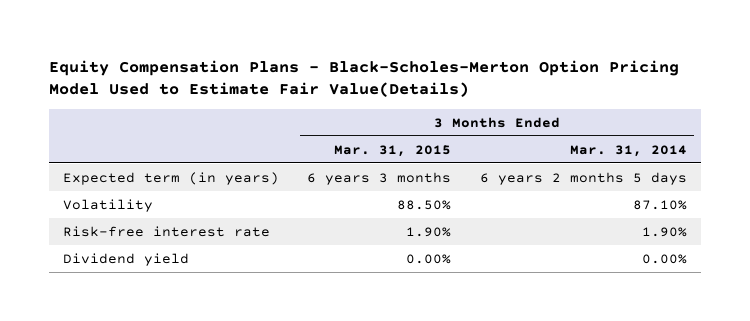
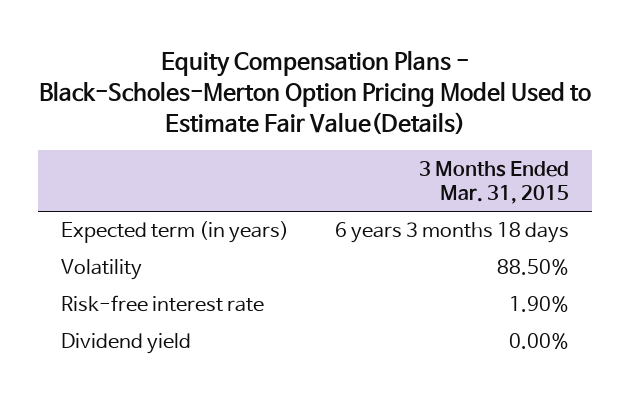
[569,144,687,157] Mar. 31, 2014 -> none
[307,171,452,185] 6 years 3 months -> [334,222,569,244] 6 years 3 months 18 days

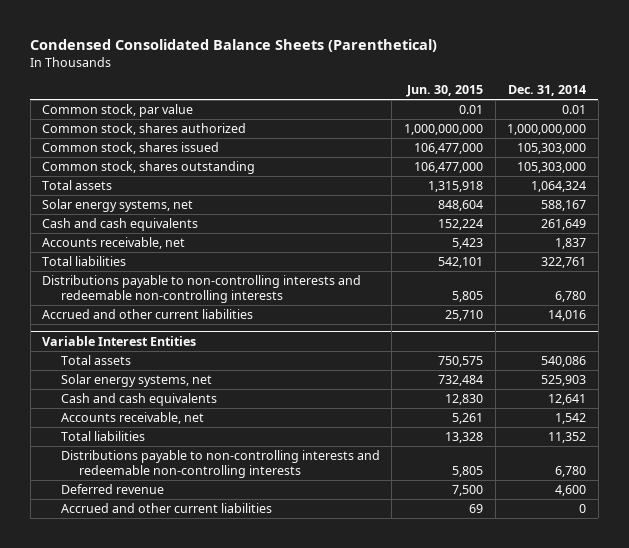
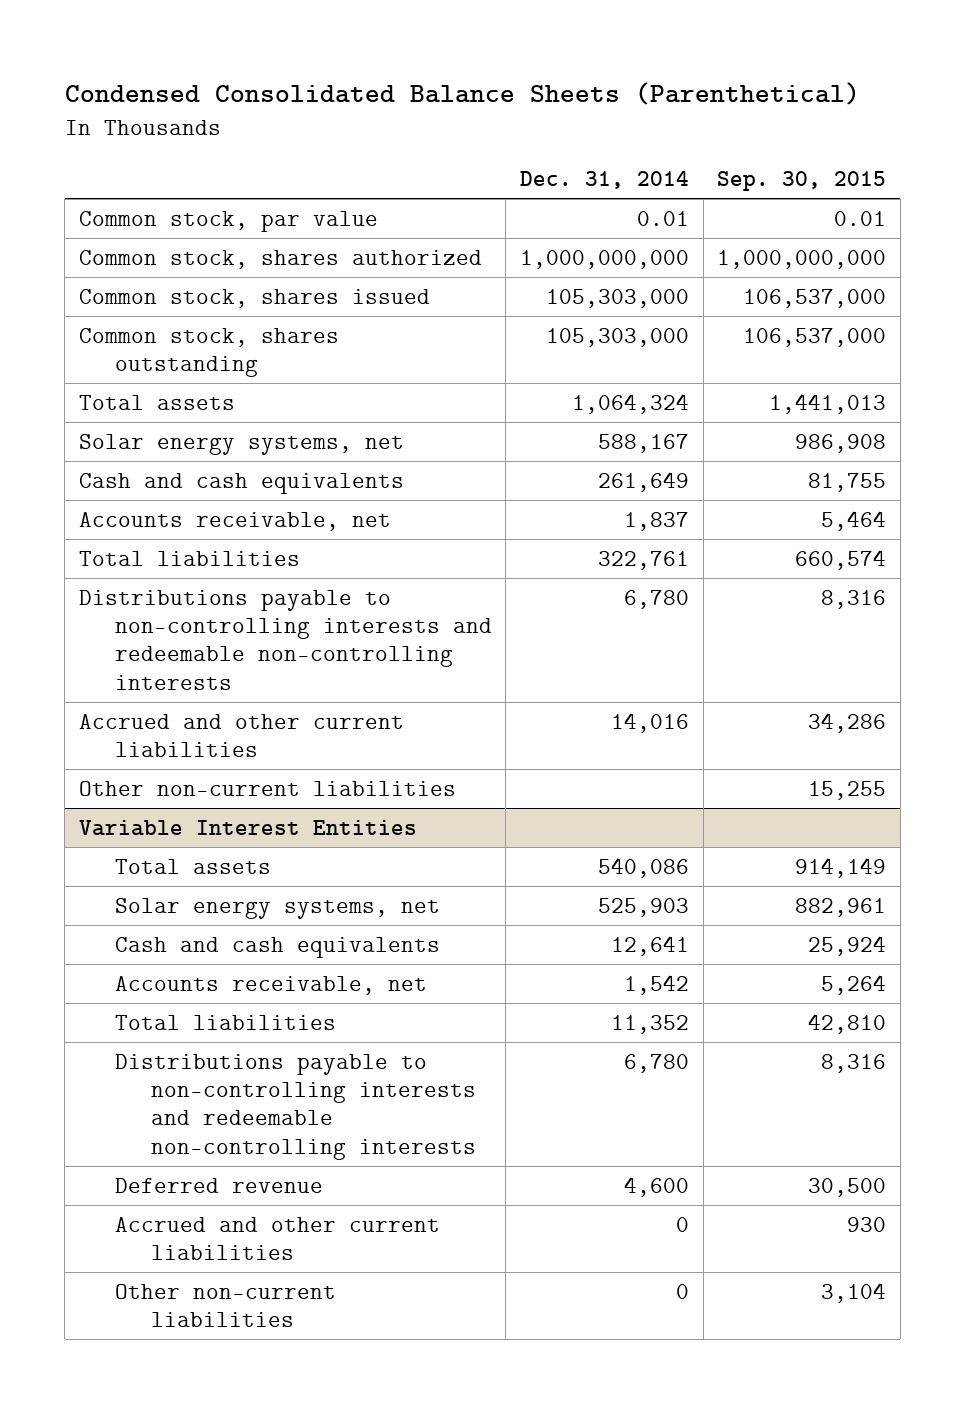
[406,85,484,98] Jun. 30, 2015 -> none
none -> [717,170,887,191] Sep. 30, 2015
none -> [78,780,456,796] Other non-current liabilities
none -> [114,1283,336,1328] Other non-current liabilities

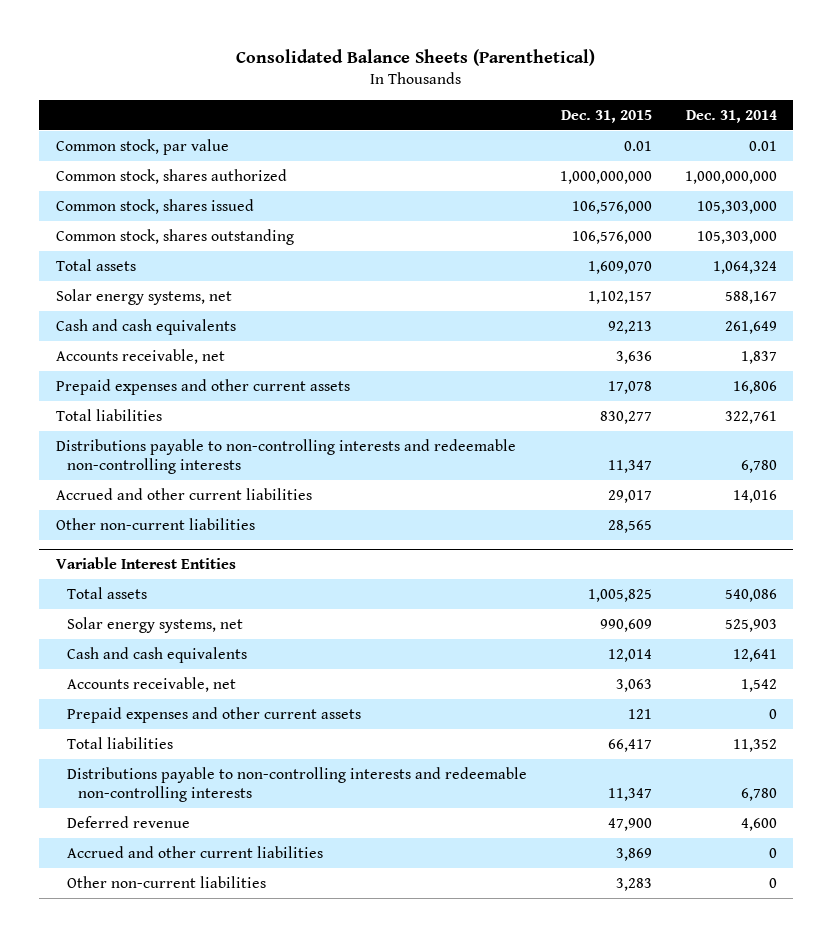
[64,82,860,106] Condensed Consolidated Balance Sheets (Parenthetical) -> [236,49,596,67] Consolidated Balance Sheets (Parenthetical)
[717,170,887,191] Sep. 30, 2015 -> none
none -> [560,109,652,123] Dec. 31, 2015
none -> [55,378,350,395] Prepaid expenses and other current assets
none -> [67,706,362,723] Prepaid expenses and other current assets

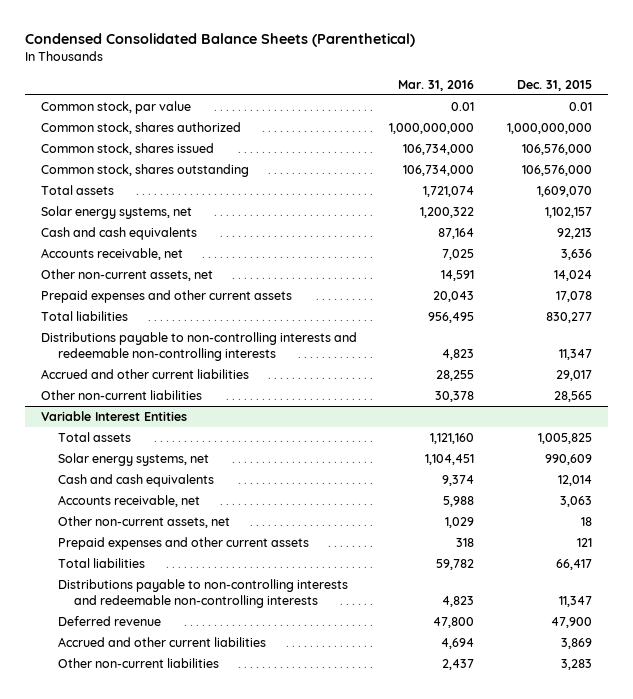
[236,49,596,67] Consolidated Balance Sheets (Parenthetical) -> [24,33,415,48] Condensed Consolidated Balance Sheets (Parenthetical)
[685,109,777,123] Dec. 31, 2014 -> none
none -> [398,79,475,91] Mar. 31, 2016
none -> [41,268,214,281] Other non-current assets, net
none -> [57,515,230,528] Other non-current assets, net

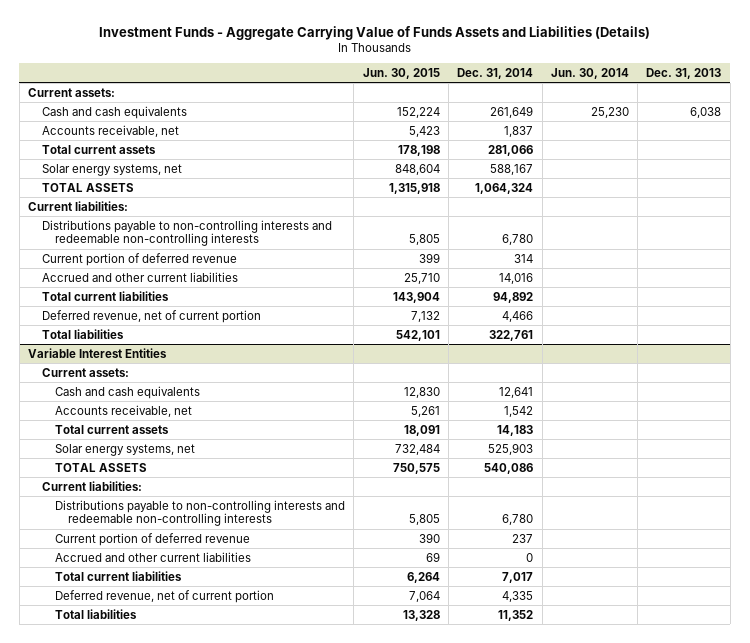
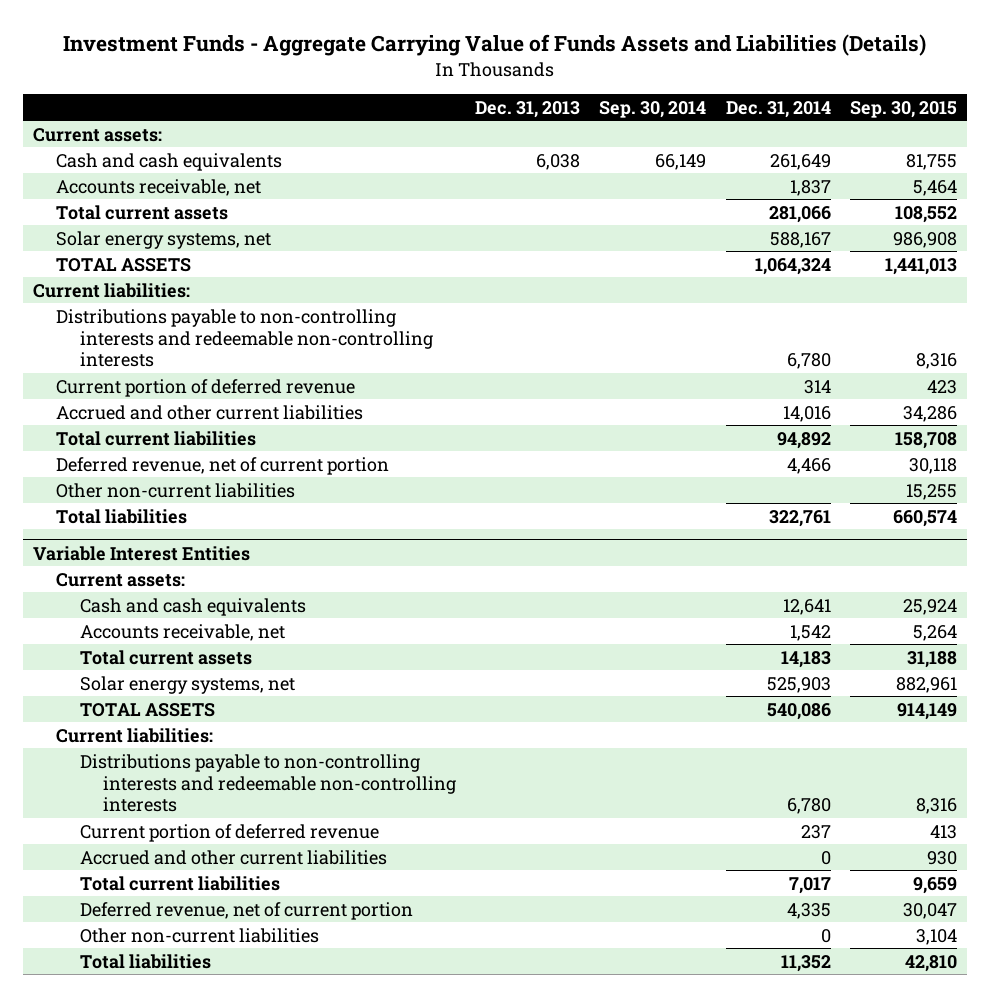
[362,68,440,80] Jun. 30, 2015 -> none
[550,68,629,80] Jun. 30, 2014 -> none
none -> [599,100,707,118] Sep. 30, 2014
none -> [849,100,957,118] Sep. 30, 2015
none -> [56,482,296,498] Other non-current liabilities
none -> [79,927,319,943] Other non-current liabilities

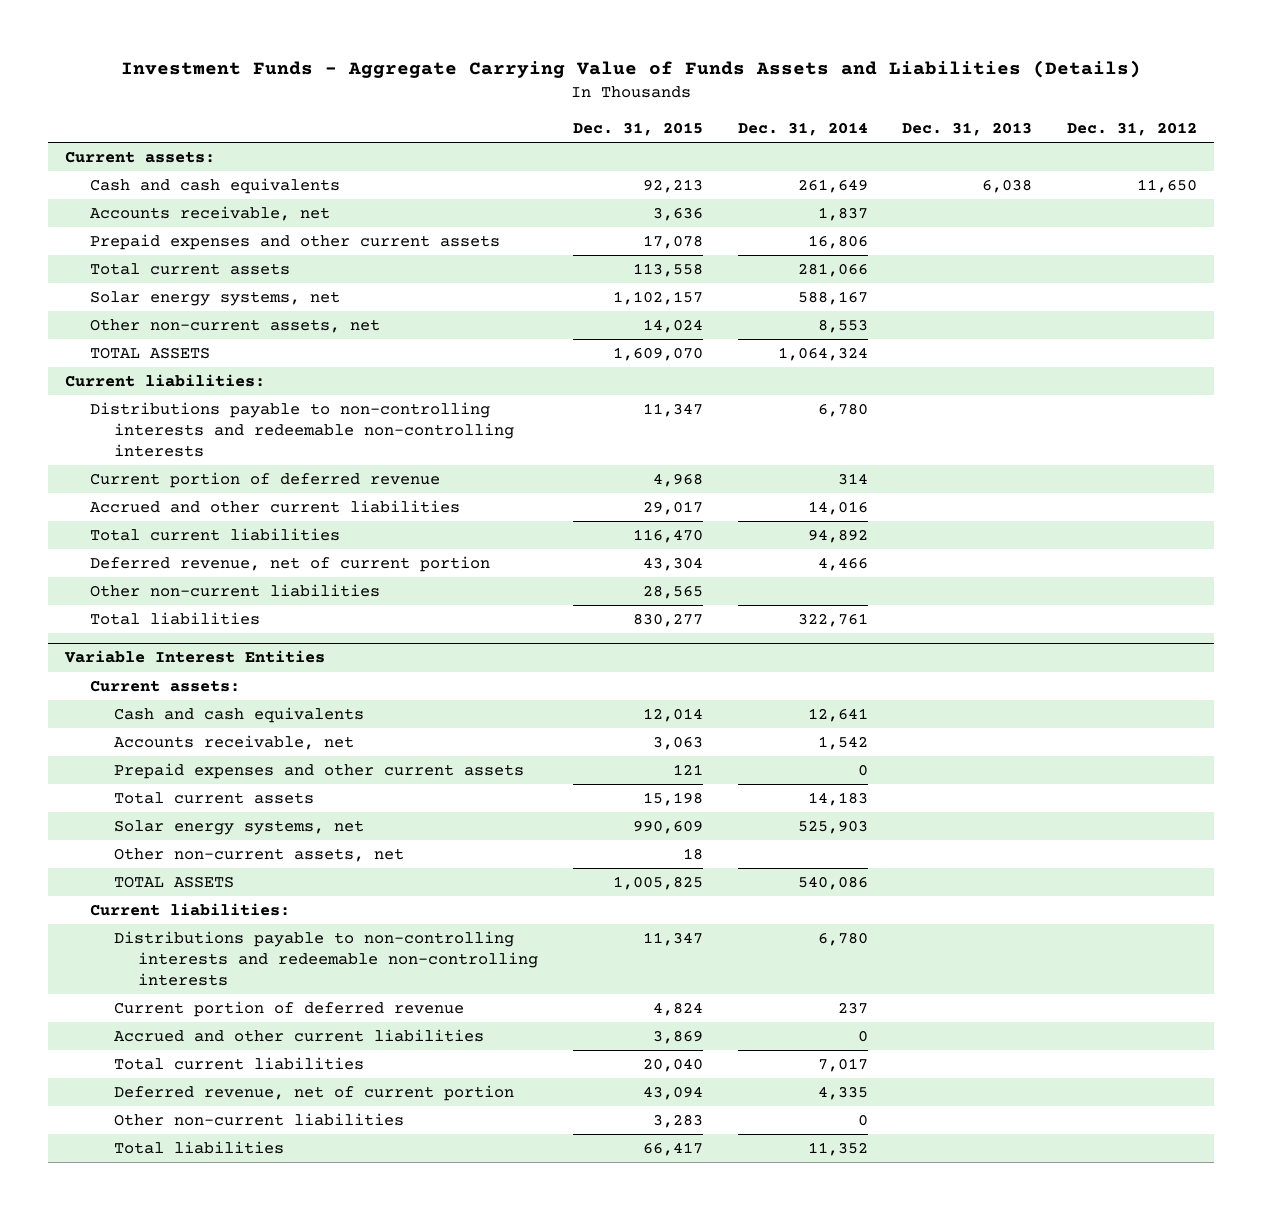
[599,100,707,118] Sep. 30, 2014 -> none
[849,100,957,118] Sep. 30, 2015 -> none
none -> [573,122,704,137] Dec. 31, 2015
none -> [1066,122,1197,137] Dec. 31, 2012
none -> [89,233,500,250] Prepaid expenses and other current assets
none -> [89,318,380,333] Other non-current assets, net
none -> [114,762,525,779] Prepaid expenses and other current assets
none -> [114,847,405,862] Other non-current assets, net

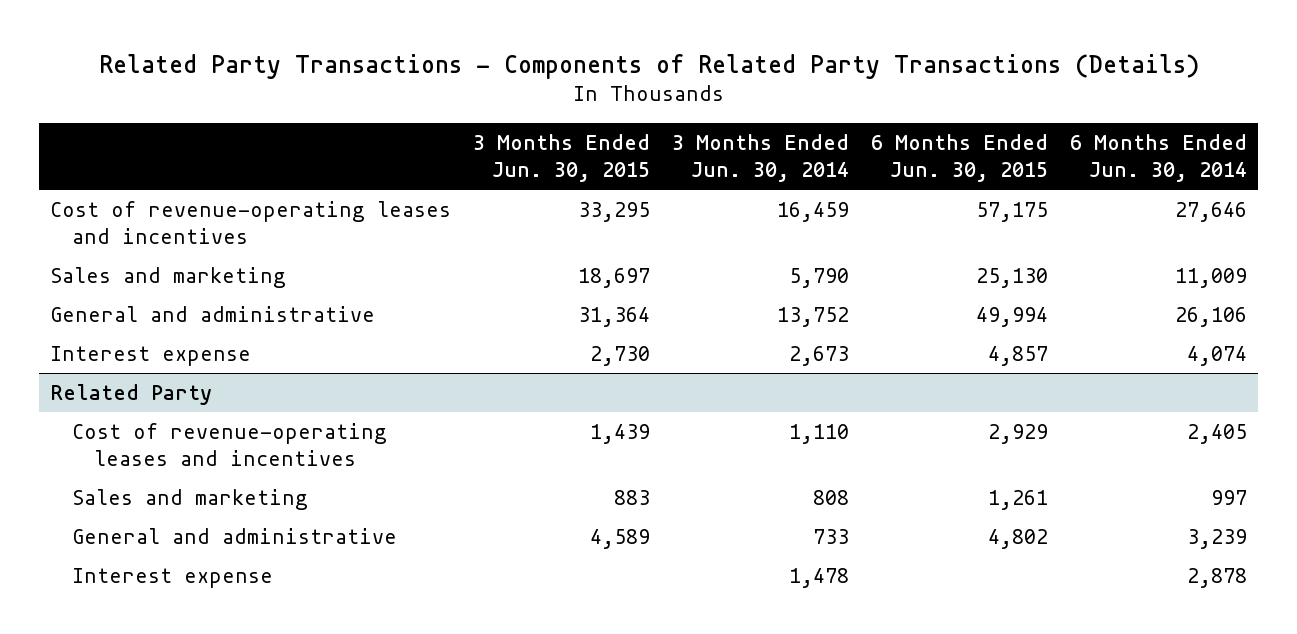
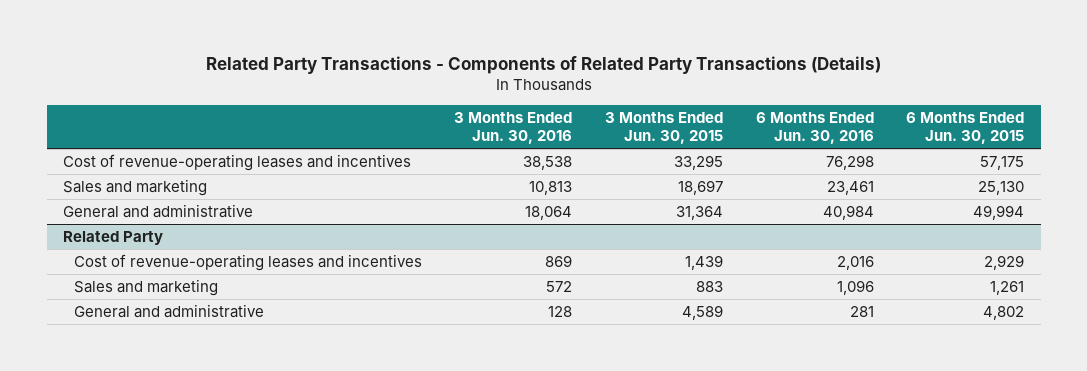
[672,133,850,183] 3 Months Ended Jun. 30, 2014 -> none
[1069,133,1247,183] 6 Months Ended Jun. 30, 2014 -> none
none -> [454,112,573,145] 3 Months Ended Jun. 30, 2016
none -> [755,112,874,145] 6 Months Ended Jun. 30, 2016
[50,345,252,366] Interest expense -> none
[72,567,274,588] Interest expense -> none

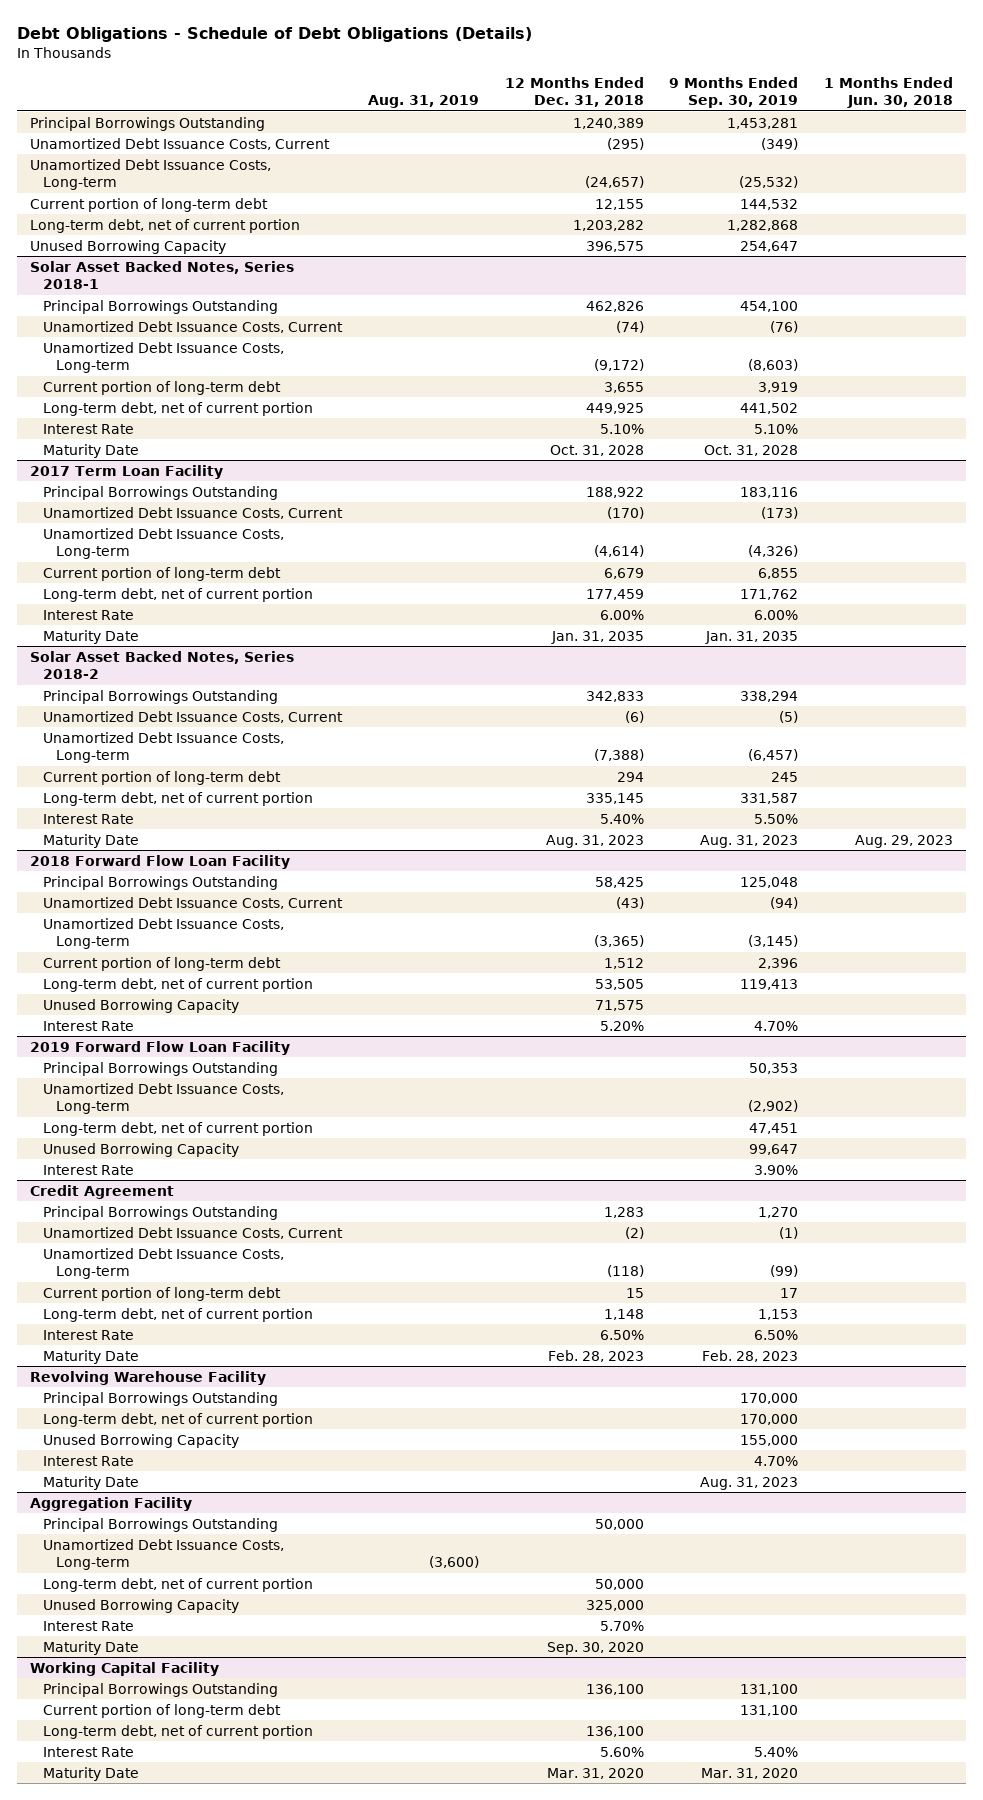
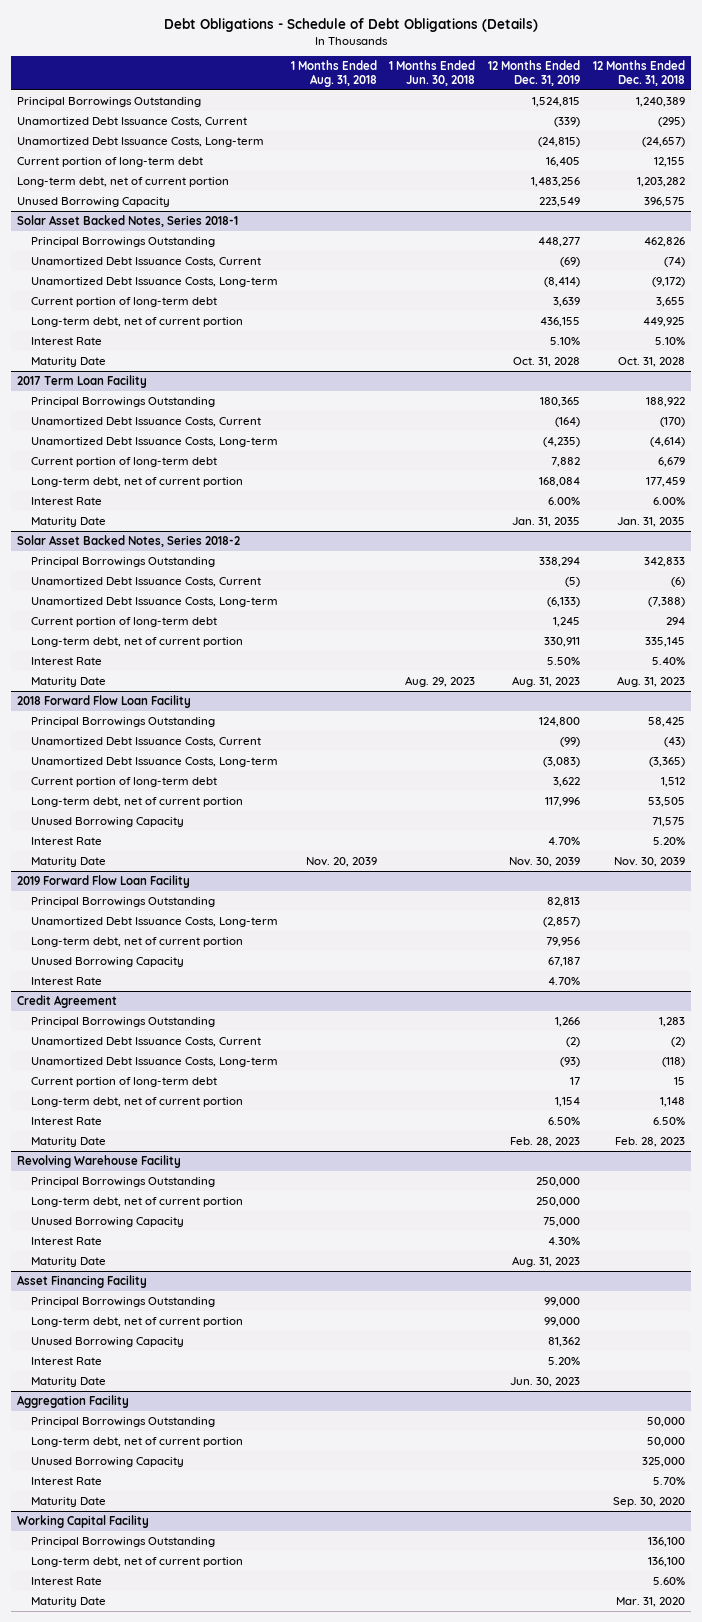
[367,94,479,108] Aug. 31, 2019 -> none
[669,76,799,108] 9 Months Ended Sep. 30, 2019 -> none
none -> [290,60,377,88] 1 Months Ended Aug. 31, 2018
none -> [488,60,581,87] 12 Months Ended Dec. 31, 2019
none -> [31,856,107,867] Maturity Date
none -> [17,1274,148,1288] Asset Financing Facility
none -> [31,1296,216,1307] Principal Borrowings Outstanding
none -> [31,1316,244,1327] Long-term debt, net of current portion
none -> [31,1336,185,1347] Unused Borrowing Capacity
none -> [31,1356,103,1365] Interest Rate
none -> [31,1376,107,1387] Maturity Date
[43,1538,285,1571] Unamortized Debt Issuance Costs, Long-term -> none
[43,1703,282,1718] Current portion of long-term debt -> none

